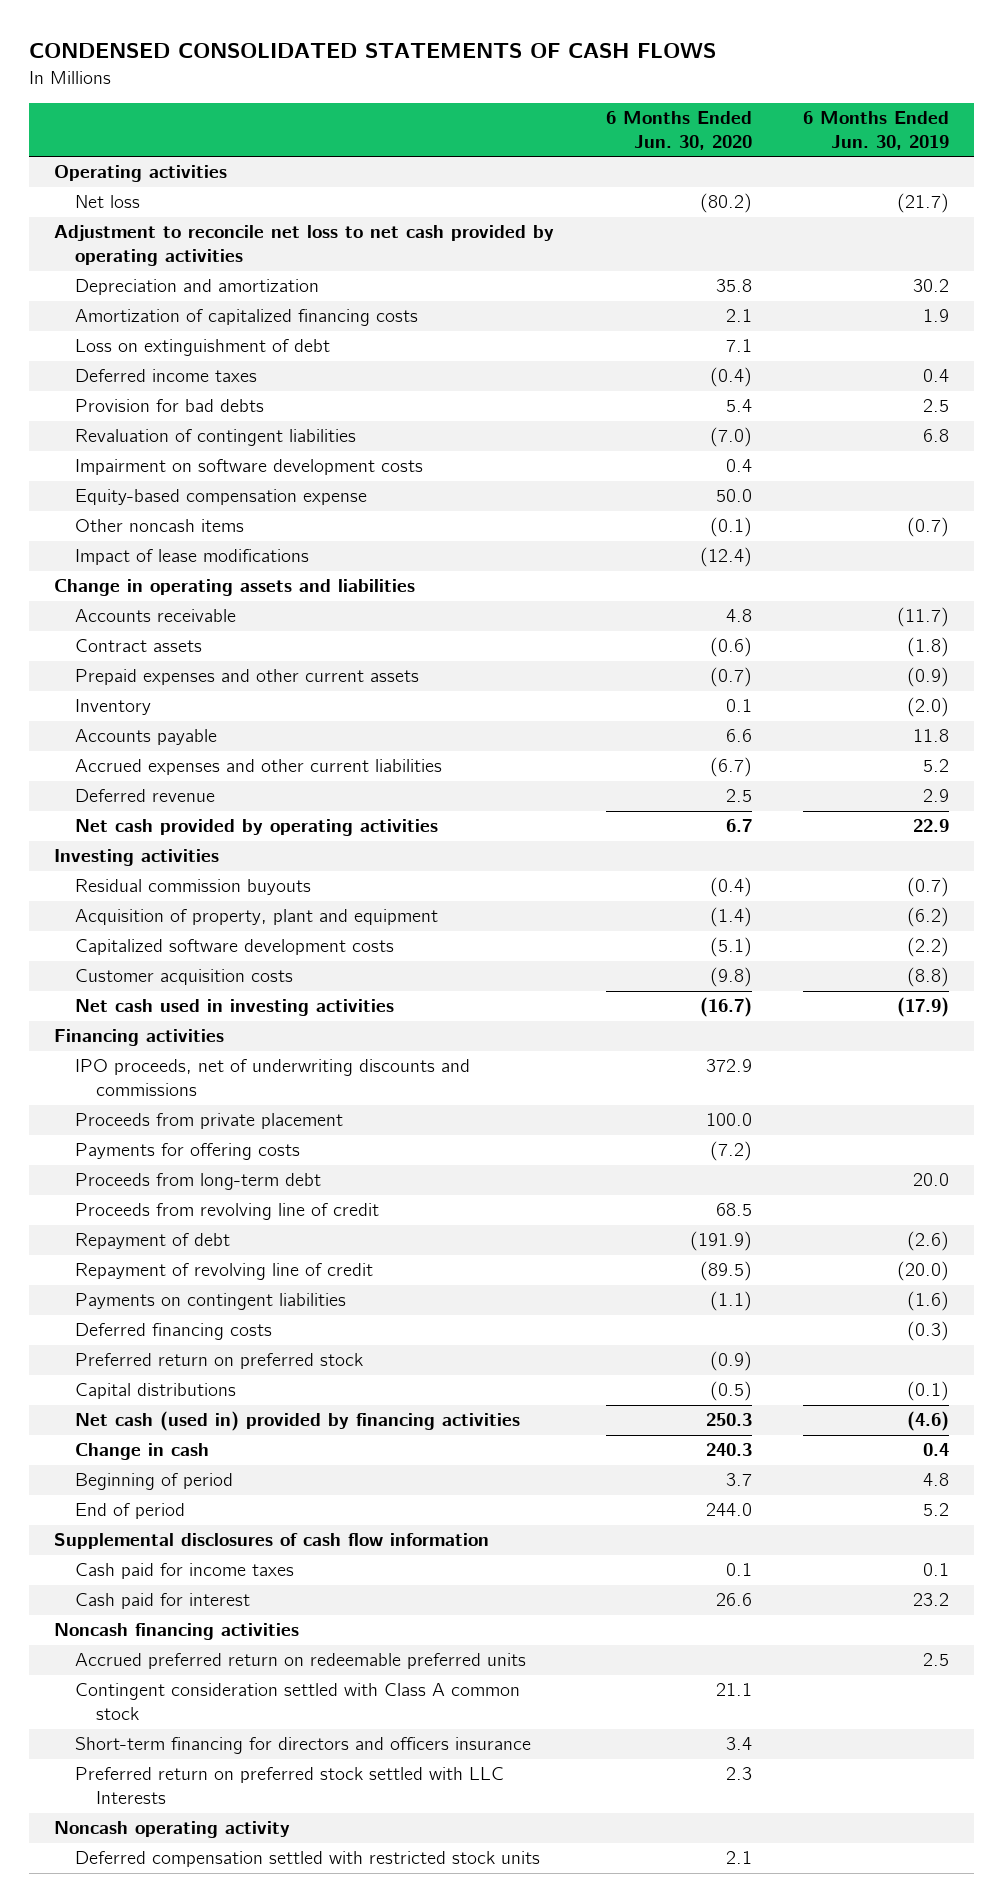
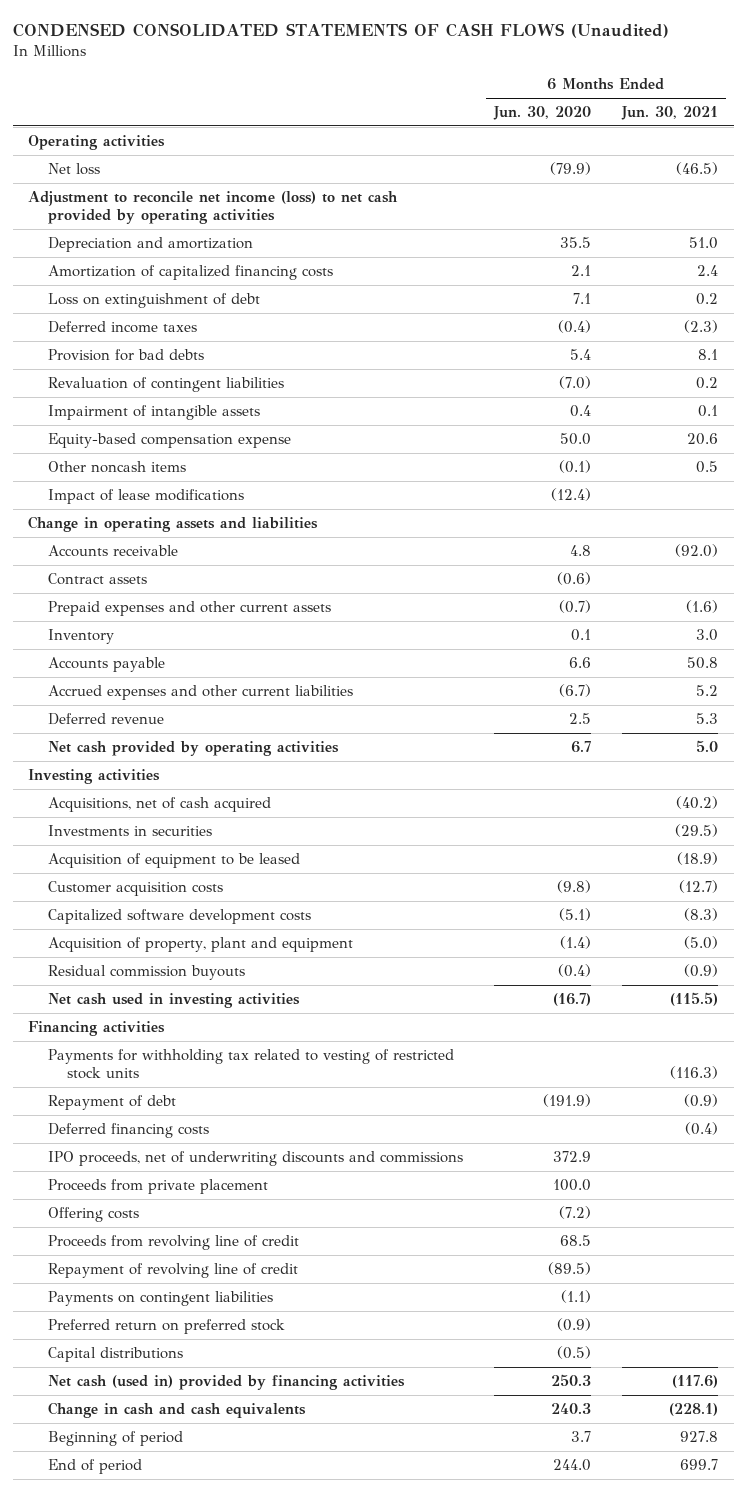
[28,43,716,59] CONDENSED CONSOLIDATED STATEMENTS OF CASH FLOWS -> [12,22,669,38] CONDENSED CONSOLIDATED STATEMENTS OF CASH FLOWS (Unaudited)
[802,111,949,150] 6 Months Ended Jun. 30, 2019 -> none
none -> [621,105,719,120] Jun. 30, 2021
[699,193,752,214] (80.2) -> [550,161,592,175] (79.9)
[54,225,555,267] Adjustment to reconcile net loss to net cash provided by operating activities -> [28,190,399,225] Adjustment to reconcile net income (loss) to net cash provided by operating activities
[715,279,752,293] 35.8 -> [560,236,592,248] 35.5
[75,459,424,476] Impairment on software development costs -> none
none -> [47,404,260,420] Impairment of intangible assets
none -> [47,796,271,812] Acquisitions, net of cash acquired
none -> [47,824,212,836] Investments in securities
none -> [47,852,300,868] Acquisition of equipment to be leased
[75,939,395,956] Capitalized software development costs -> [47,908,311,924] Capitalized software development costs
[75,909,439,926] Acquisition of property, plant and equipment -> [47,936,353,952] Acquisition of property, plant and equipment
[75,879,312,896] Residual commission buyouts -> [47,964,245,980] Residual commission buyouts
none -> [47,1048,454,1080] Payments for withholding tax related to vesting of restricted stock units
[75,1233,231,1250] Repayment of debt -> [47,1094,176,1110] Repayment of debt
[75,1323,273,1341] Deferred financing costs -> [47,1122,209,1138] Deferred financing costs
[75,1173,322,1191] Proceeds from long-term debt -> none
[75,1143,301,1161] Payments for offering costs -> [47,1206,139,1222] Offering costs
[75,1443,210,1461] Change in cash -> [47,1401,306,1418] Change in cash and cash equivalents
[54,1533,490,1550] Supplemental disclosures of cash flow information -> none
[75,1563,295,1580] Cash paid for income taxes -> none
[75,1593,251,1610] Cash paid for interest -> none
[54,1623,300,1641] Noncash financing activities -> none
[75,1653,527,1670] Accrued preferred return on redeemable preferred units -> none
[75,1683,521,1721] Contingent consideration settled with Class A common stock -> none
[75,1737,532,1755] Short-term financing for directors and officers insurance -> none
[75,1767,505,1805] Preferred return on preferred stock settled with LLC Interests -> none
[54,1821,291,1839] Noncash operating activity -> none
[75,1851,541,1868] Deferred compensation settled with restricted stock units -> none

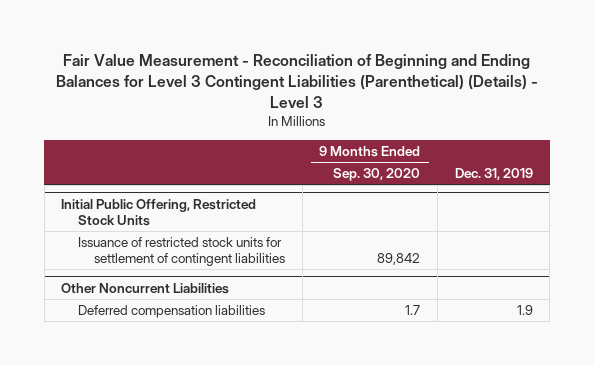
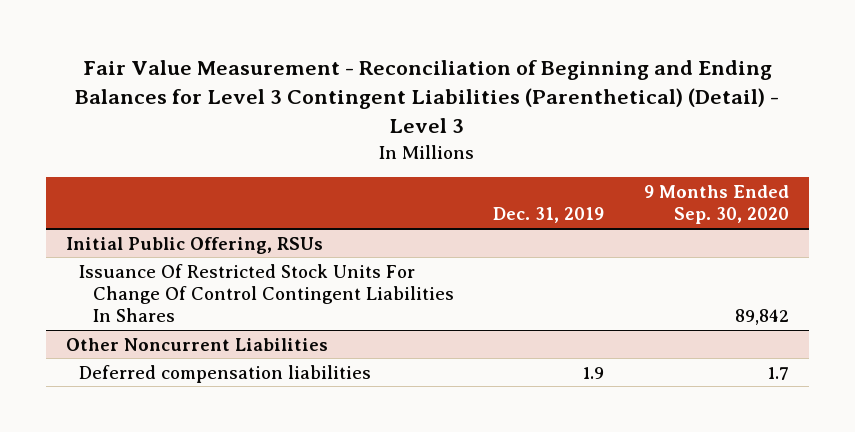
[56,53,539,108] Fair Value Measurement - Reconciliation of Beginning and Ending Balances for Level 3 Contingent Liabilities (Parenthetical) (Details) - Level 3 -> [75,60,780,134] Fair Value Measurement - Reconciliation of Beginning and Ending Balances for Level 3 Contingent Liabilities (Parenthetical) (Detail) - Level 3
[61,198,257,226] Initial Public Offering, Restricted Stock Units -> none
none -> [65,236,323,254] Initial Public Offering, RSUs
[77,236,285,266] Issuance of restricted stock units for settlement of contingent liabilities -> [79,263,455,323] Issuance Of Restricted Stock Units For Change Of Control Contingent Liabilities In Shares

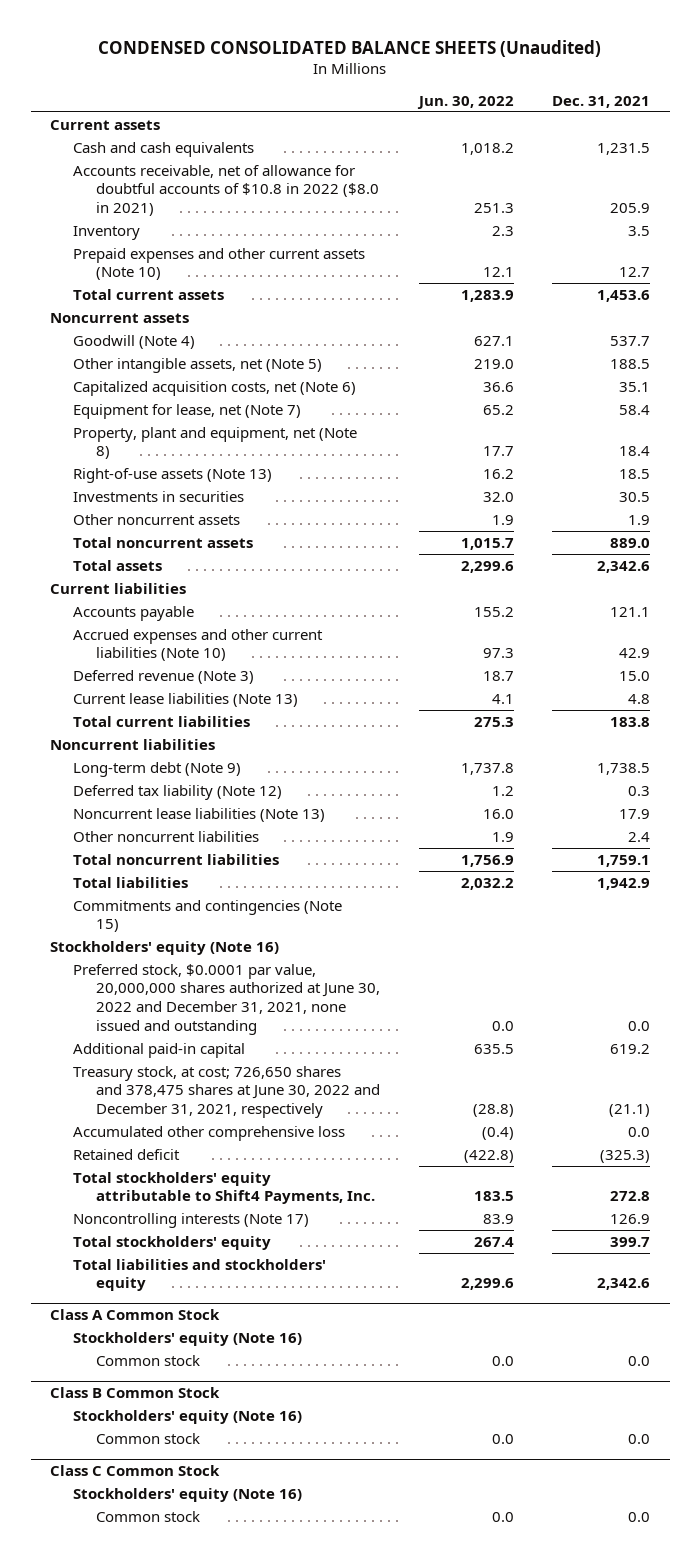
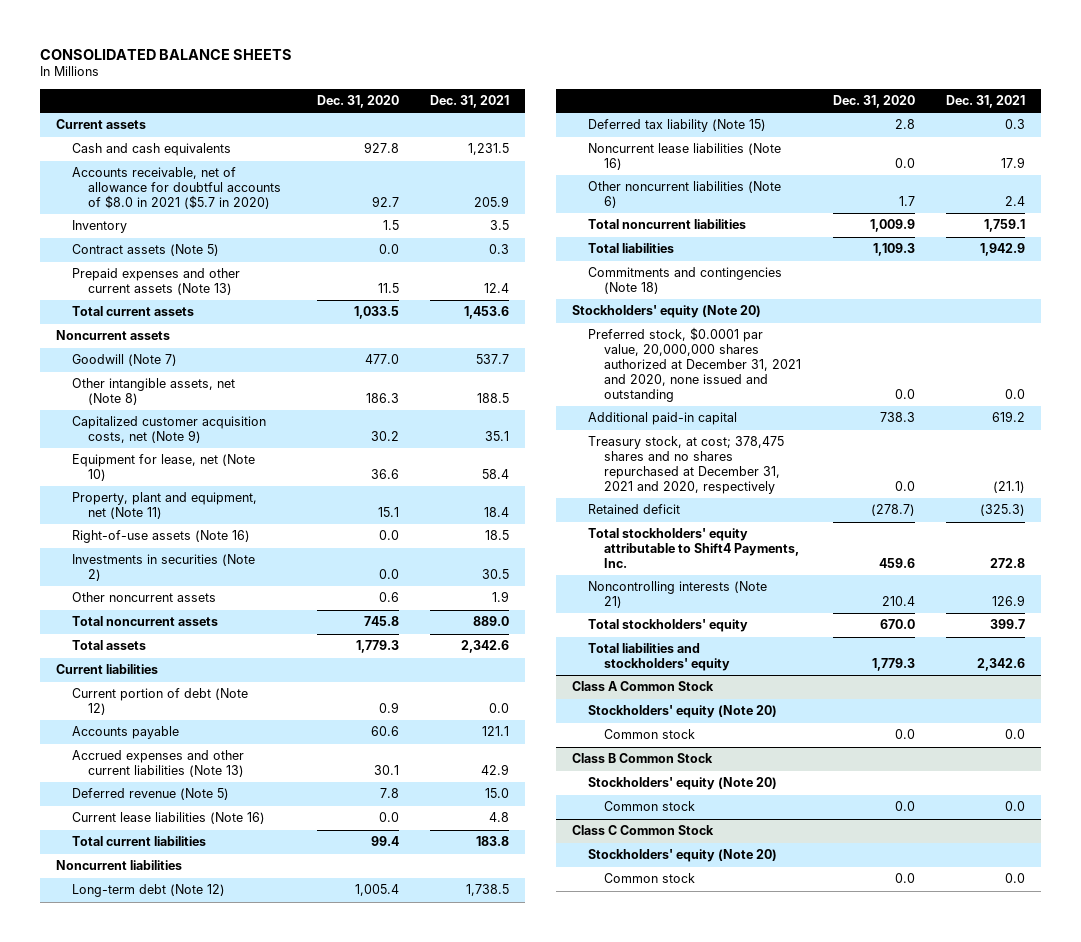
[98,39,602,57] CONDENSED CONSOLIDATED BALANCE SHEETS (Unaudited) -> [40,48,293,60] CONSOLIDATED BALANCE SHEETS
[416,95,514,109] Jun. 30, 2022 -> none
none -> [316,95,399,109] Dec. 31, 2020
[72,164,379,216] Accounts receivable, net of allowance for doubtful accounts of $10.8 in 2022 ($8.0 in 2021) -> [71,167,281,210] Accounts receivable, net of allowance for doubtful accounts of $8.0 in 2021 ($5.7 in 2020)
none -> [71,244,219,257] Contract assets (Note 5)
[72,247,365,281] Prepaid expenses and other current assets (Note 10) -> [71,268,240,296] Prepaid expenses and other current assets (Note 13)
[619,267,651,278] 12.7 -> [484,283,510,294] 12.4
[72,334,195,349] Goodwill (Note 4) -> [71,354,177,367] Goodwill (Note 7)
[72,357,322,373] Other intangible assets, net (Note 5) -> [71,378,235,406] Other intangible assets, net (Note 8)
[72,380,356,396] Capitalized acquisition costs, net (Note 6) -> [71,416,266,444] Capitalized customer acquisition costs, net (Note 9)
[72,403,301,419] Equipment for lease, net (Note 7) -> [71,454,255,482] Equipment for lease, net (Note 10)
[72,426,357,460] Property, plant and equipment, net (Note 8) -> [71,492,257,520] Property, plant and equipment, net (Note 11)
[72,467,272,483] Right-of-use assets (Note 13) -> [71,530,250,544] Right-of-use assets (Note 16)
[72,490,244,502] Investments in securities -> [71,554,255,582] Investments in securities (Note 2)
none -> [71,688,248,716] Current portion of debt (Note 12)
[72,628,323,662] Accrued expenses and other current liabilities (Note 10) -> [71,750,244,778] Accrued expenses and other current liabilities (Note 13)
[72,669,254,684] Deferred revenue (Note 3) -> [71,788,229,801] Deferred revenue (Note 5)
[72,692,298,707] Current lease liabilities (Note 13) -> [71,812,265,825] Current lease liabilities (Note 16)
[72,761,241,777] Long-term debt (Note 9) -> [71,884,225,898] Long-term debt (Note 12)
[72,784,282,800] Deferred tax liability (Note 12) -> [587,119,766,133] Deferred tax liability (Note 15)
[72,807,325,822] Noncurrent lease liabilities (Note 13) -> [587,143,781,171] Noncurrent lease liabilities (Note 16)
[72,830,259,842] Other noncurrent liabilities -> [587,181,781,209] Other noncurrent liabilities (Note 6)
[72,899,342,933] Commitments and contingencies (Note 15) -> [587,267,782,295] Commitments and contingencies (Note 18)
[49,940,279,955] Stockholders' equity (Note 16) -> [572,305,762,319] Stockholders' equity (Note 20)
[72,963,380,1035] Preferred stock, $0.0001 par value, 20,000,000 shares authorized at June 30, 2022 and December 31, 2021, none issued and outstanding -> [587,327,801,402] Preferred stock, $0.0001 par value, 20,000,000 shares authorized at December 31, 2021 and 2020, none issued and outstanding
[72,1125,345,1141] Accumulated other comprehensive loss -> none
[72,1065,380,1118] Treasury stock, at cost; 726,650 shares and 378,475 shares at June 30, 2022 and December 31, 2021, respectively -> [587,436,784,495] Treasury stock, at cost; 378,475 shares and no shares repurchased at December 31, 2021 and 2020, respectively
[72,1212,309,1228] Noncontrolling interests (Note 17) -> [587,581,767,609] Noncontrolling interests (Note 21)
[72,1331,302,1346] Stockholders' equity (Note 16) -> [587,705,777,719] Stockholders' equity (Note 20)
[72,1409,302,1424] Stockholders' equity (Note 16) -> [587,777,777,791] Stockholders' equity (Note 20)
[72,1487,302,1502] Stockholders' equity (Note 16) -> [587,849,777,863] Stockholders' equity (Note 20)

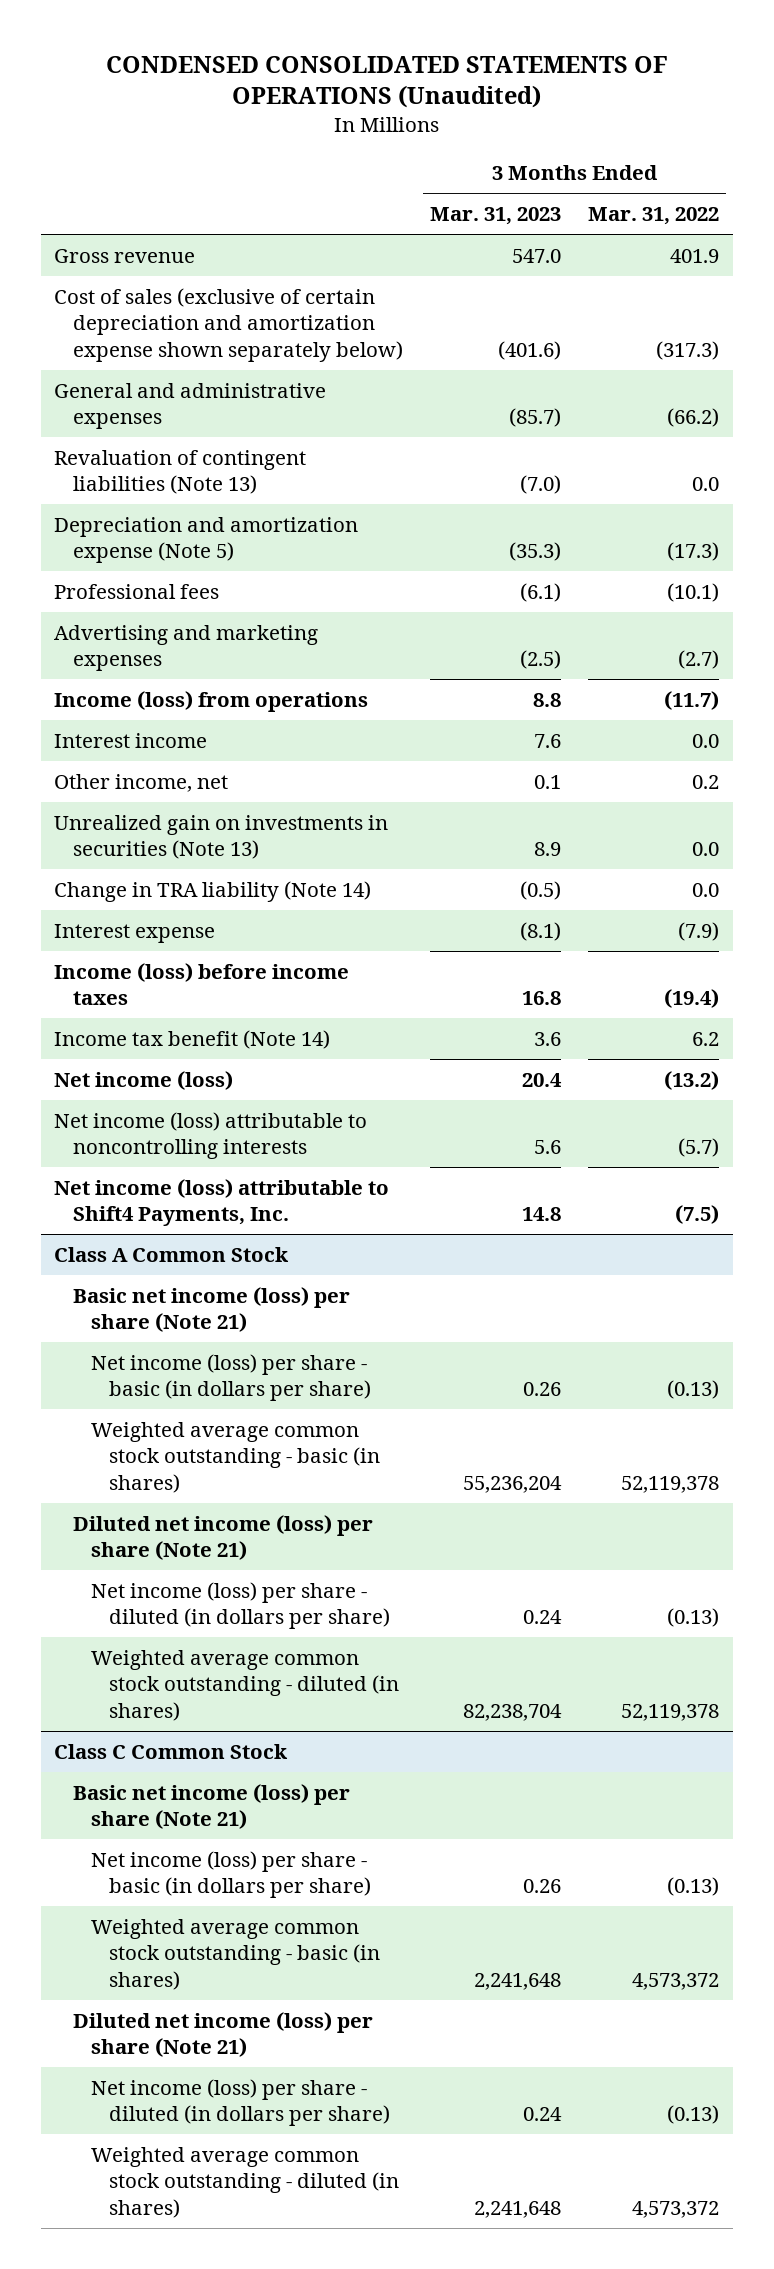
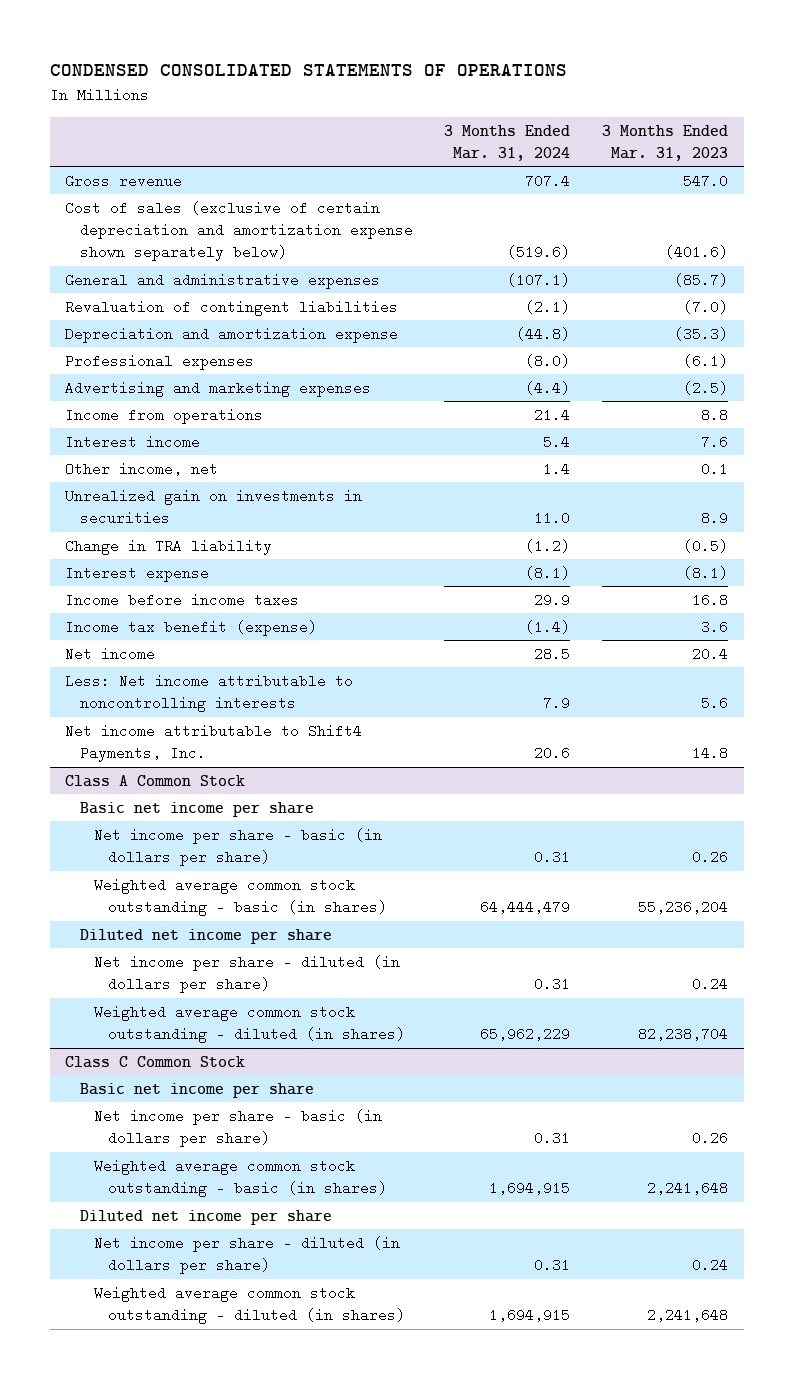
[105,55,668,109] CONDENSED CONSOLIDATED STATEMENTS OF OPERATIONS (Unaudited) -> [49,64,567,77] CONDENSED CONSOLIDATED STATEMENTS OF OPERATIONS
[588,207,720,226] Mar. 31, 2022 -> none
none -> [444,124,571,161] 3 Months Ended Mar. 31, 2024
[54,449,307,495] Revaluation of contingent liabilities (Note 13) -> [65,299,399,316] Revaluation of contingent liabilities
[54,516,359,564] Depreciation and amortization expense (Note 5) -> [65,326,399,343] Depreciation and amortization expense
[54,583,220,599] Professional fees -> [65,353,255,370] Professional expenses
[54,690,369,712] Income (loss) from operations -> [65,407,264,424] Income from operations
[54,814,389,860] Unrealized gain on investments in securities (Note 13) -> [65,488,363,526] Unrealized gain on investments in securities
[54,880,372,902] Change in TRA liability (Note 14) -> [65,538,273,555] Change in TRA liability
[54,962,350,1006] Income (loss) before income taxes -> [65,592,300,607] Income before income taxes
[54,1029,331,1049] Income tax benefit (Note 14) -> [65,619,318,636] Income tax benefit (expense)
[54,1070,234,1090] Net income (loss) -> [65,646,156,661] Net income
[54,1111,368,1160] Net income (loss) attributable to noncontrolling interests -> [65,673,354,713] Less: Net income attributable to noncontrolling interests
[54,1178,390,1227] Net income (loss) attributable to Shift4 Payments, Inc. -> [65,723,363,763] Net income attributable to Shift4 Payments, Inc.
[72,1286,350,1333] Basic net income (loss) per share (Note 21) -> [79,801,314,817] Basic net income per share
[90,1353,372,1402] Net income (loss) per share - basic (in dollars per share) -> [93,827,382,867] Net income per share - basic (in dollars per share)
[72,1514,373,1561] Diluted net income (loss) per share (Note 21) -> [79,928,332,944] Diluted net income per share
[90,1581,391,1630] Net income (loss) per share - diluted (in dollars per share) -> [93,954,400,994] Net income per share - diluted (in dollars per share)
[72,1783,350,1830] Basic net income (loss) per share (Note 21) -> [79,1082,314,1098] Basic net income per share
[90,1850,372,1899] Net income (loss) per share - basic (in dollars per share) -> [93,1108,382,1148] Net income per share - basic (in dollars per share)
[72,2011,373,2058] Diluted net income (loss) per share (Note 21) -> [79,1209,332,1225] Diluted net income per share
[90,2078,391,2127] Net income (loss) per share - diluted (in dollars per share) -> [93,1235,400,1275] Net income per share - diluted (in dollars per share)

